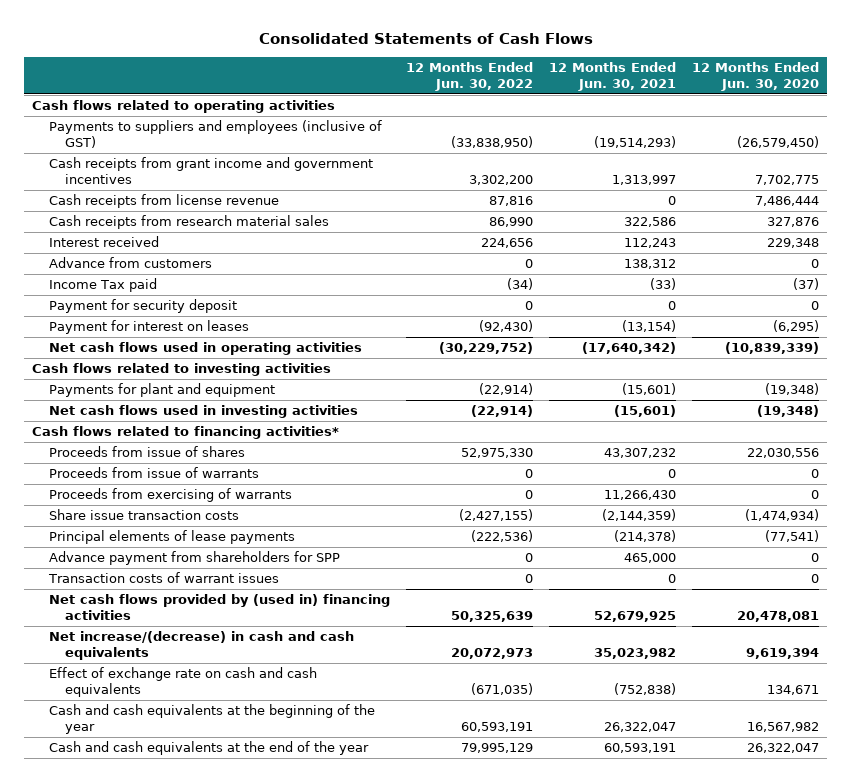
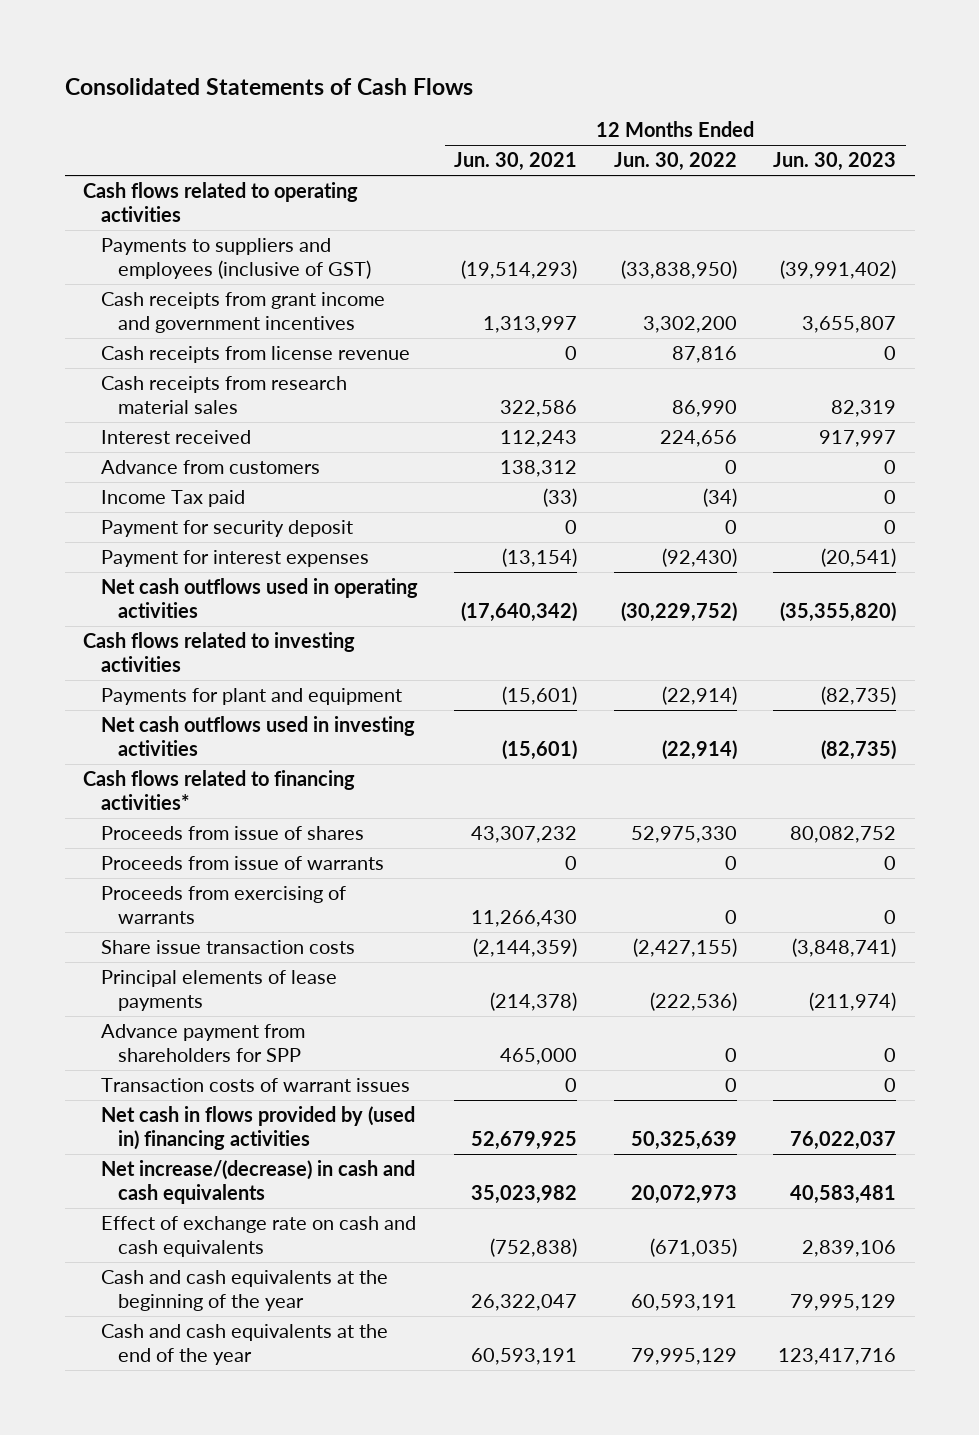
[691,61,819,92] 12 Months Ended Jun. 30, 2020 -> none
none -> [773,152,897,172] Jun. 30, 2023
[48,319,249,334] Payment for interest on leases -> [100,550,369,568] Payment for interest expenses
[48,341,362,355] Net cash flows used in operating activities -> [100,578,418,619] Net cash outflows used in operating activities
[48,404,358,418] Net cash flows used in investing activities -> [100,716,415,757] Net cash outflows used in investing activities
[48,593,390,621] Net cash flows provided by (used in) financing activities -> [100,1106,415,1151] Net cash in flows provided by (used in) financing activities

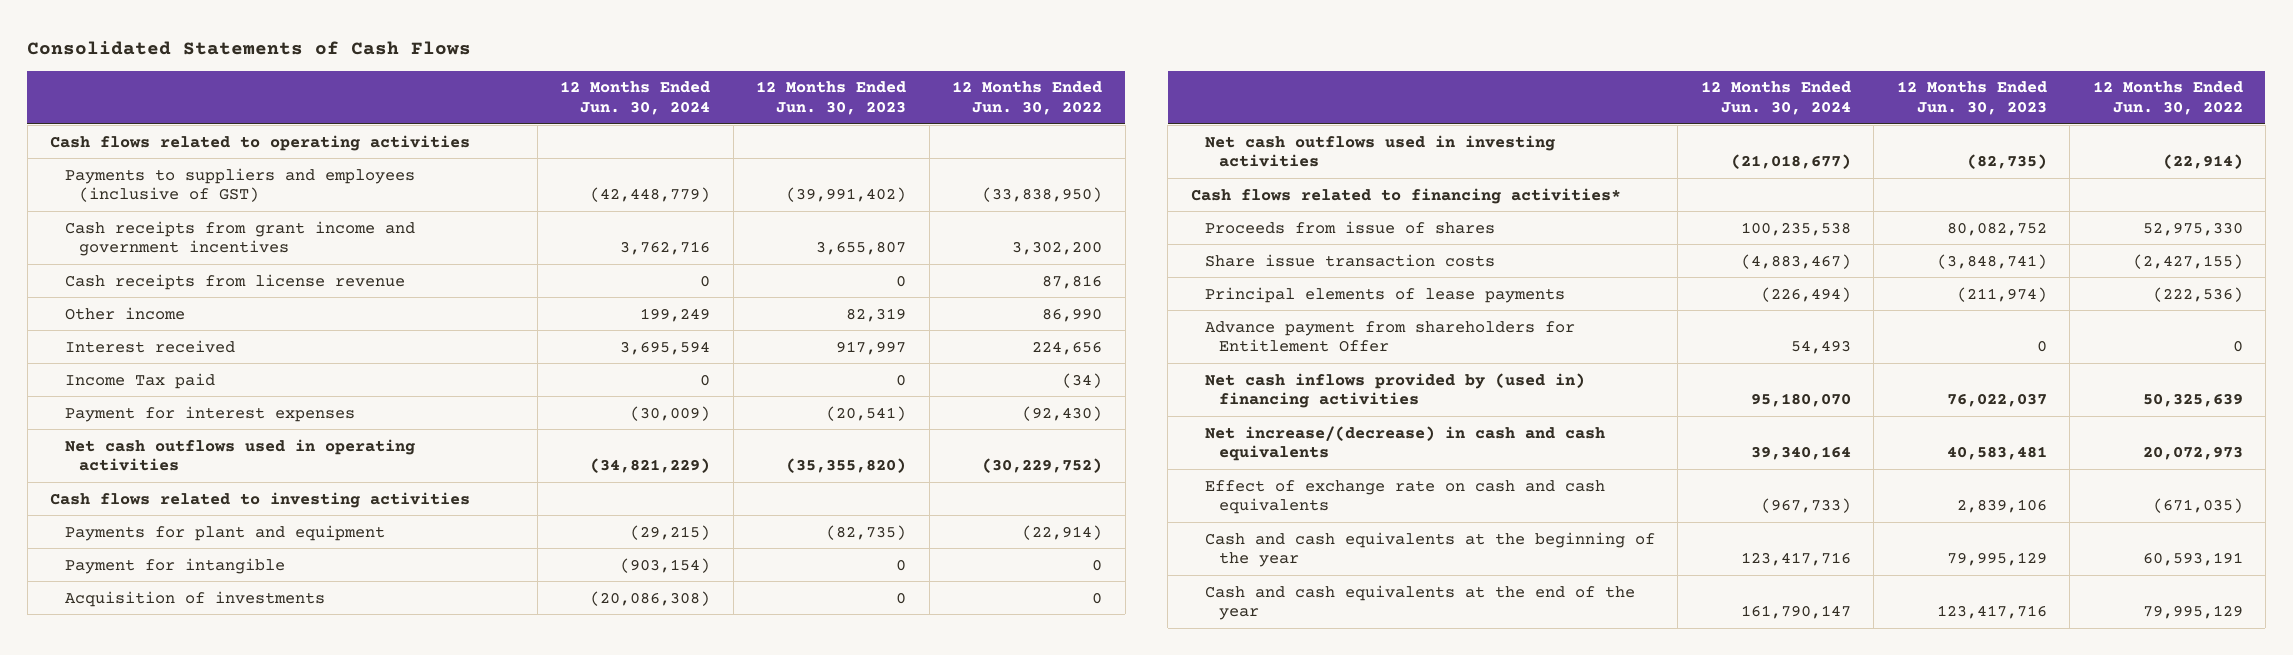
[454,152,578,172] Jun. 30, 2021 -> none
none -> [560,81,711,116] 12 Months Ended Jun. 30, 2024
[100,376,347,415] Cash receipts from research material sales -> [64,306,185,320] Other income
[100,460,320,475] Advance from customers -> none
[100,520,353,538] Payment for security deposit -> none
none -> [64,557,285,574] Payment for intangible
none -> [64,590,325,607] Acquisition of investments
[100,856,384,871] Proceeds from issue of warrants -> none
[100,886,346,925] Proceeds from exercising of warrants -> none
[100,1078,410,1093] Transaction costs of warrant issues -> none
[100,1024,305,1063] Advance payment from shareholders for SPP -> [1204,320,1575,353] Advance payment from shareholders for Entitlement Offer
[100,1106,415,1151] Net cash in flows provided by (used in) financing activities -> [1204,372,1585,409] Net cash inflows provided by (used in) financing activities

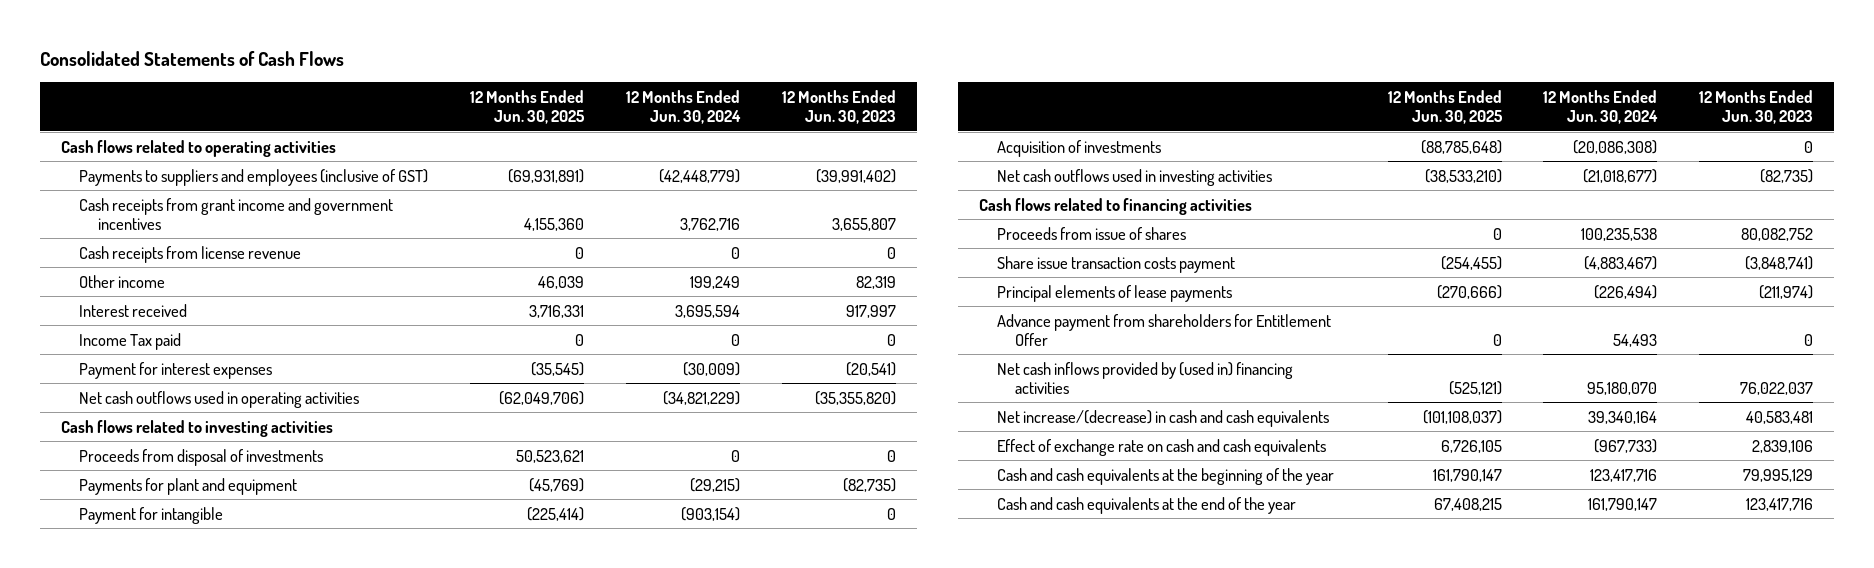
[952,81,1103,116] 12 Months Ended Jun. 30, 2022 -> none
none -> [470,89,586,125] 12 Months Ended Jun. 30, 2025
none -> [79,448,324,466] Proceeds from disposal of investments
[1190,187,1621,204] Cash flows related to financing activities* -> [978,197,1252,215] Cash flows related to financing activities
[1204,253,1495,267] Share issue transaction costs -> [996,255,1235,273] Share issue transaction costs payment

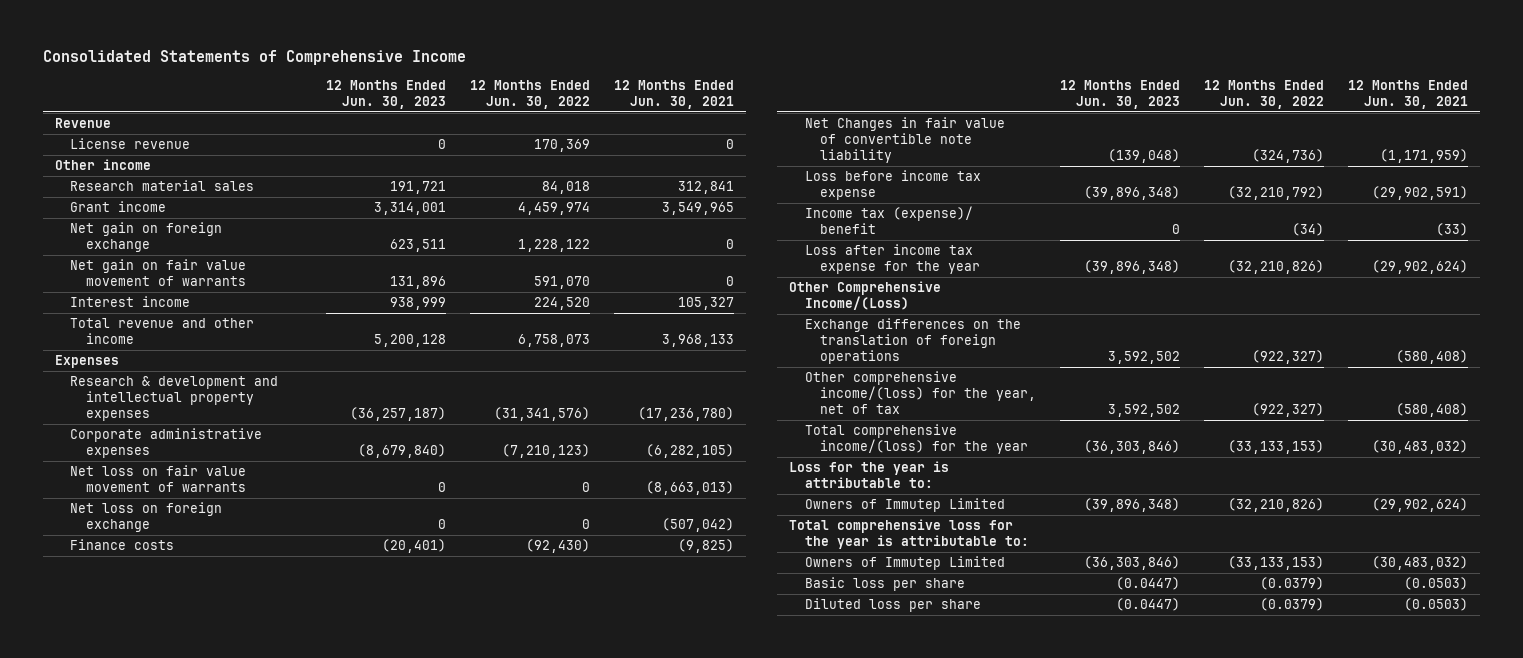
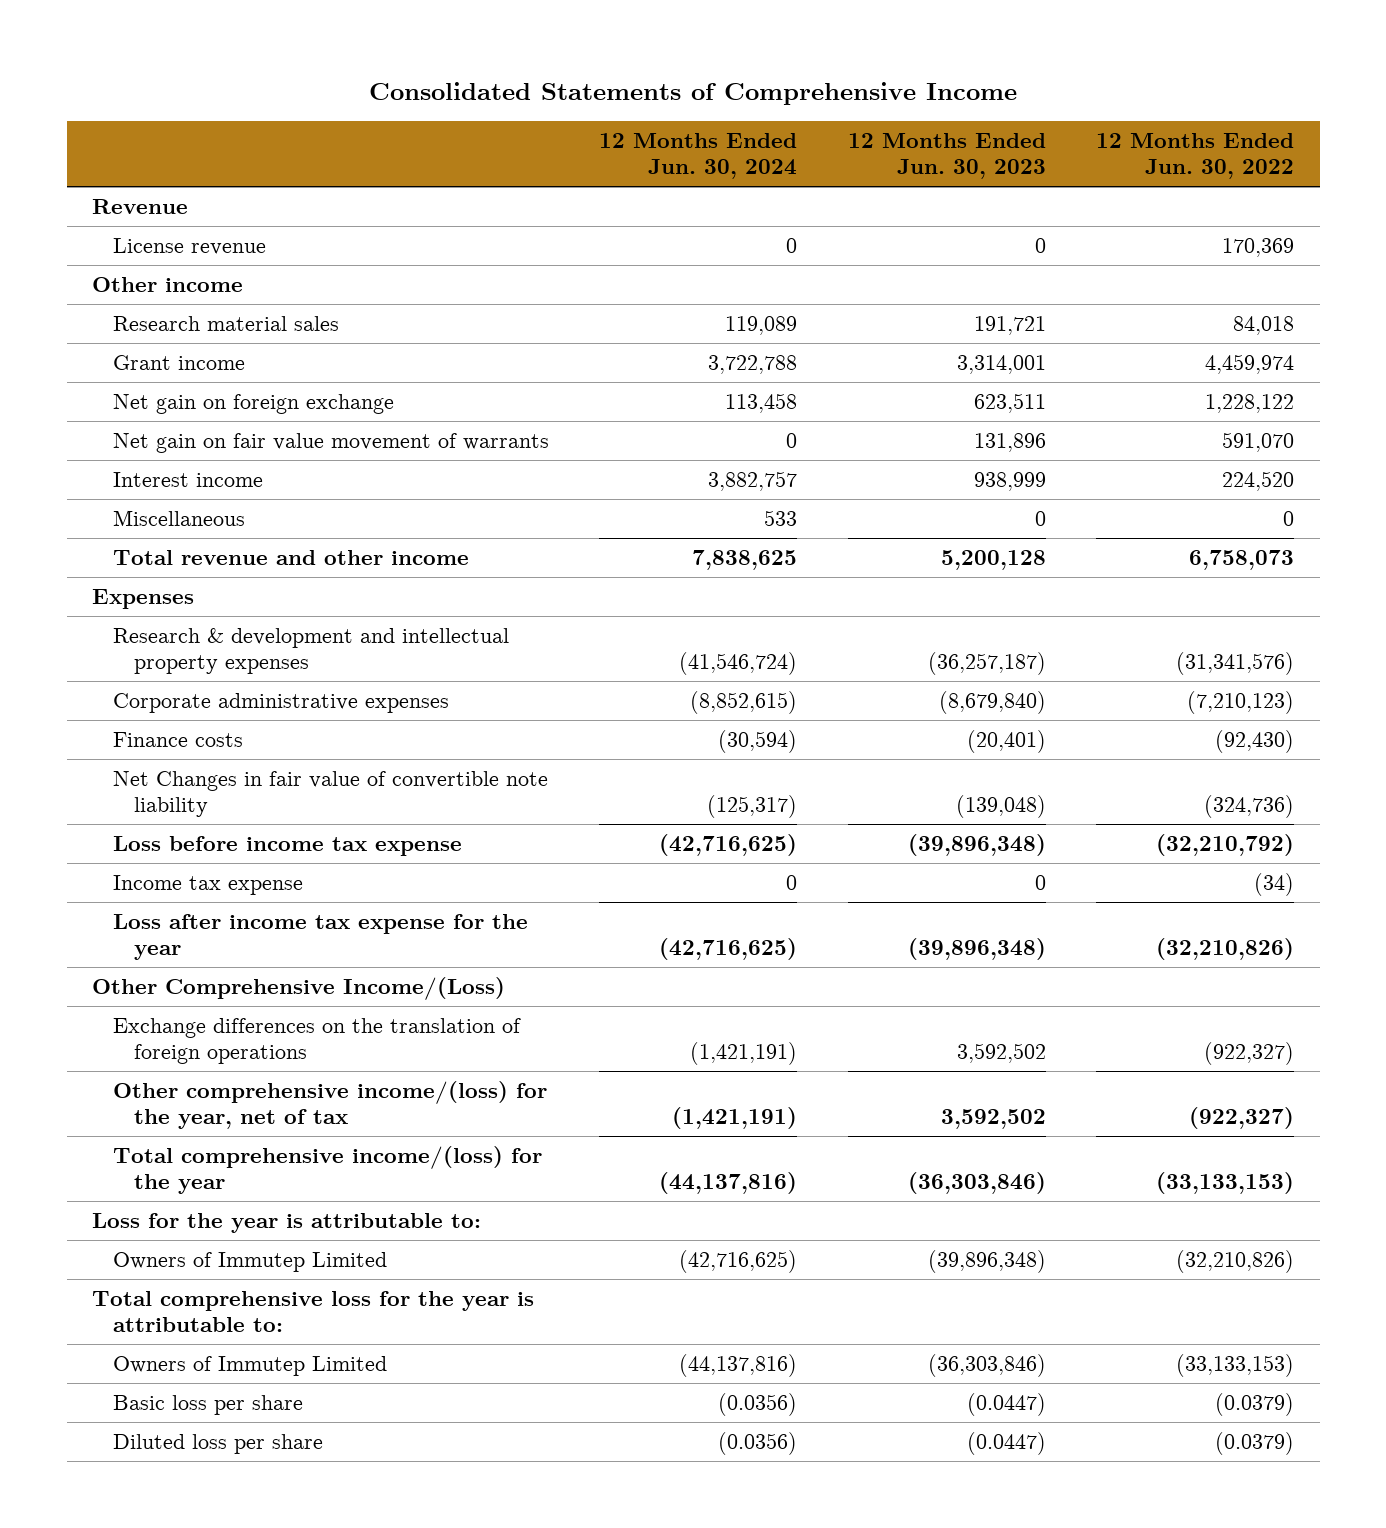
[613,79,734,109] 12 Months Ended Jun. 30, 2021 -> none
none -> [599,133,798,180] 12 Months Ended Jun. 30, 2024
none -> [112,509,245,526] Miscellaneous
[70,464,247,493] Net loss on fair value movement of warrants -> none
[70,501,223,533] Net loss on foreign exchange -> none
[804,205,973,235] Income tax (expense)/ benefit -> [112,874,303,895] Income tax expense

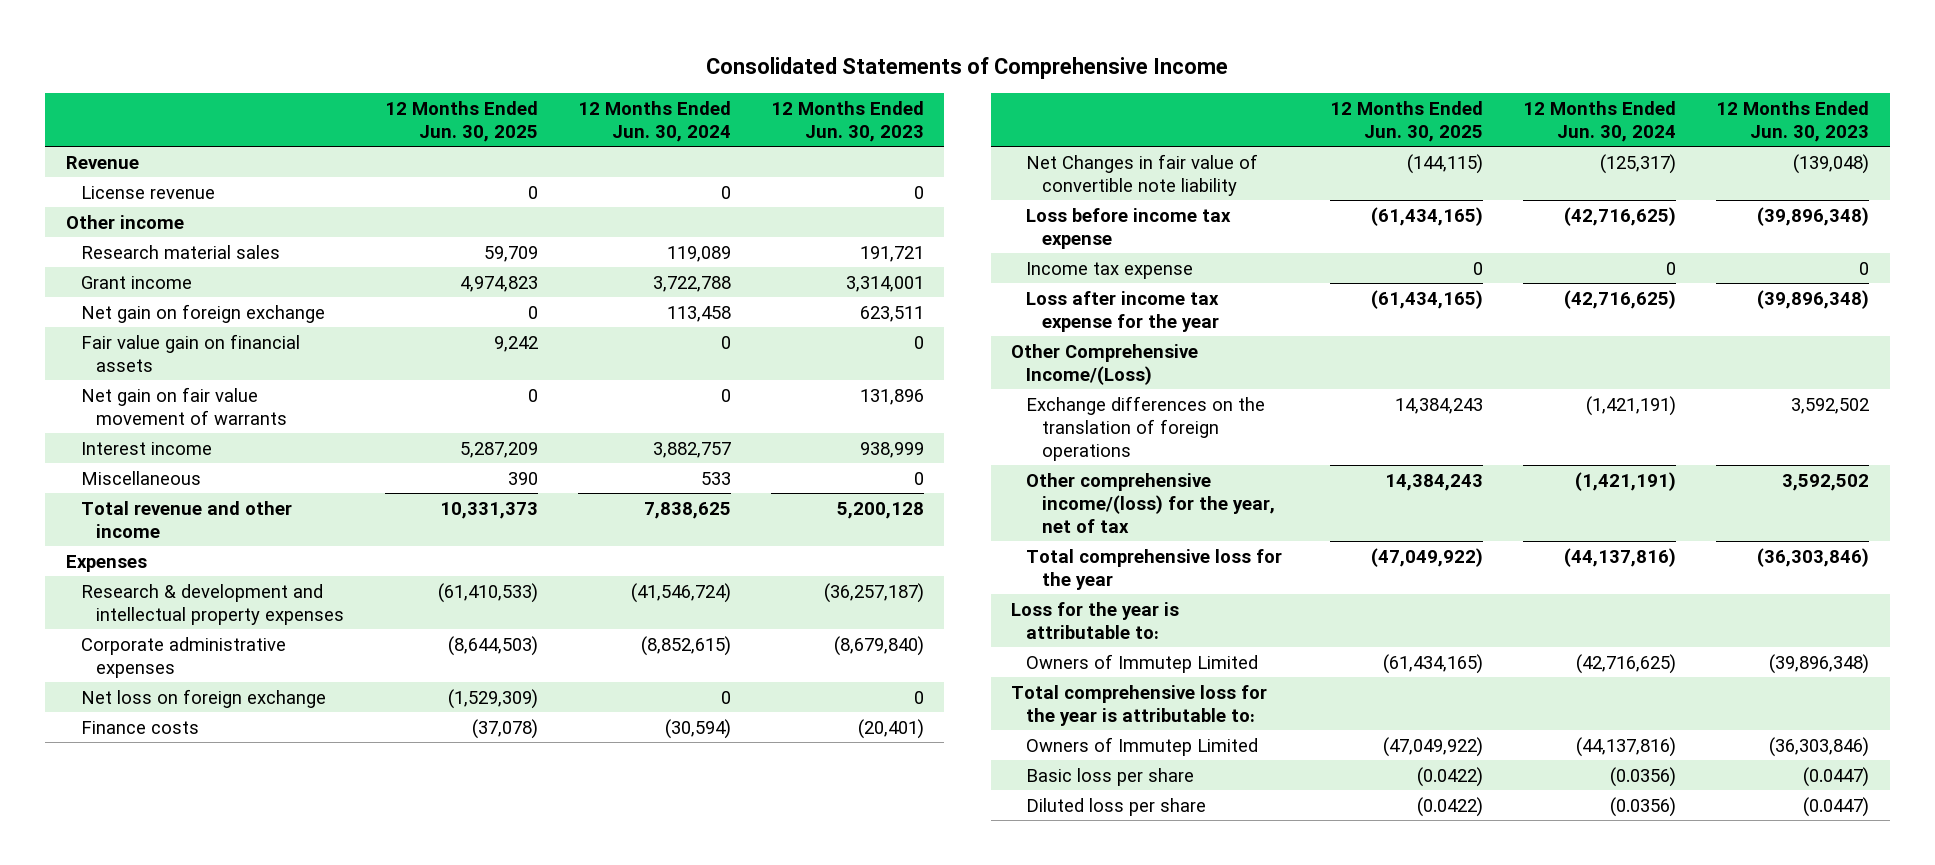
[1096,133,1295,180] 12 Months Ended Jun. 30, 2022 -> none
none -> [384,101,538,142] 12 Months Ended Jun. 30, 2025
none -> [80,333,300,372] Fair value gain on financial assets
none -> [80,688,326,708] Net loss on foreign exchange
[112,1145,542,1195] Total comprehensive income/(loss) for the year -> [1026,548,1283,590] Total comprehensive loss for the year

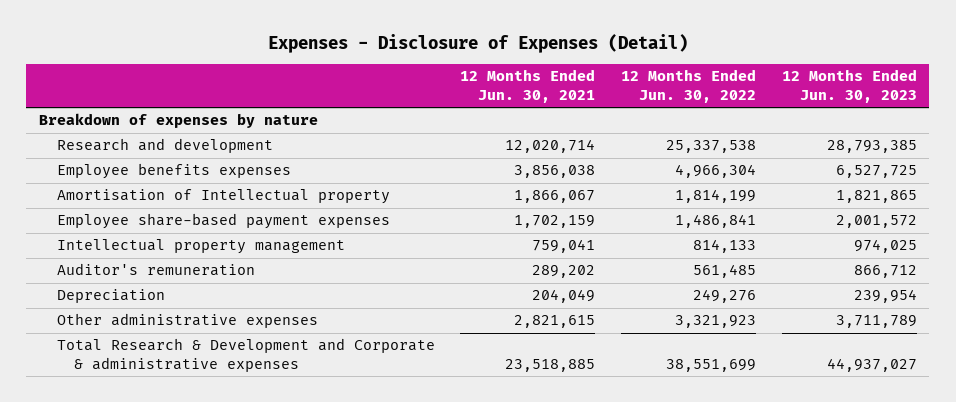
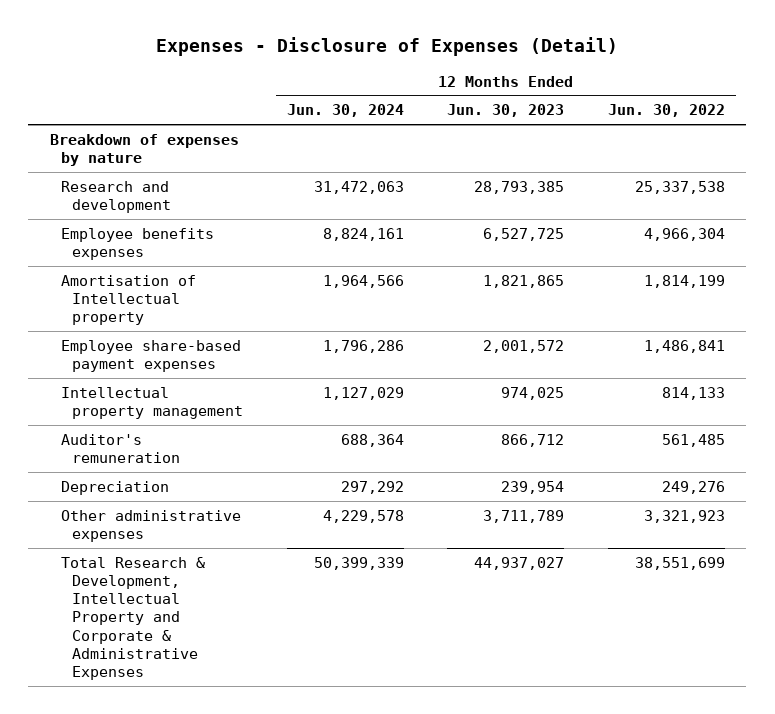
[460,69,596,104] 12 Months Ended Jun. 30, 2021 -> none
none -> [286,104,404,118] Jun. 30, 2024
[56,338,435,373] Total Research & Development and Corporate & administrative expenses -> [61,556,206,680] Total Research & Development, Intellectual Property and Corporate & Administrative Expenses

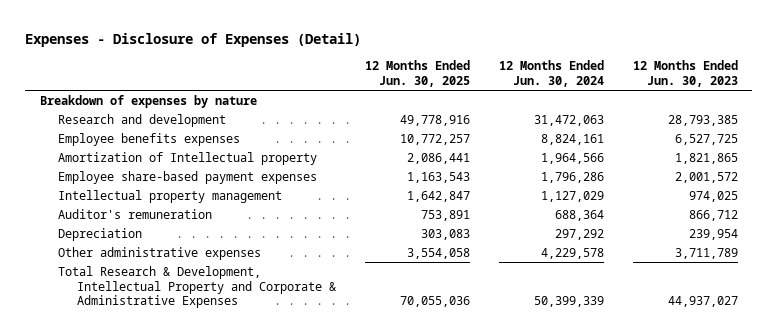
[607,104,725,118] Jun. 30, 2022 -> none
none -> [364,60,470,88] 12 Months Ended Jun. 30, 2025
[61,274,197,326] Amortisation of Intellectual property -> [58,152,318,166] Amortization of Intellectual property

